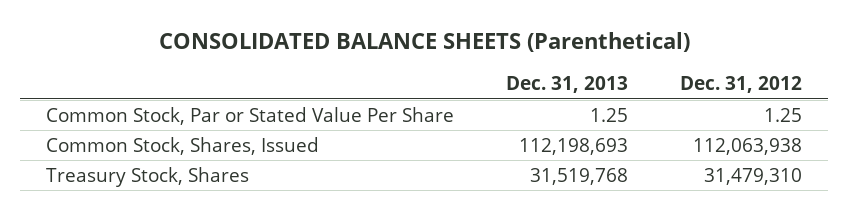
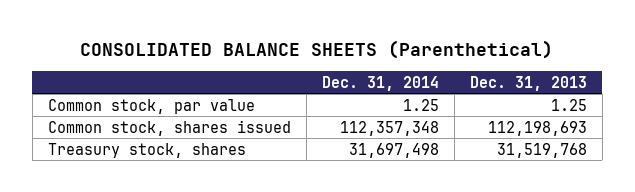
[680,76,803,94] Dec. 31, 2012 -> none
none -> [321,75,439,91] Dec. 31, 2014
[45,106,454,125] Common Stock, Par or Stated Value Per Share -> [47,98,255,114] Common stock, par value
[45,136,319,155] Common Stock, Shares, Issued -> [47,119,291,136] Common stock, shares issued
[45,166,249,187] Treasury Stock, Shares -> [47,142,246,158] Treasury stock, shares

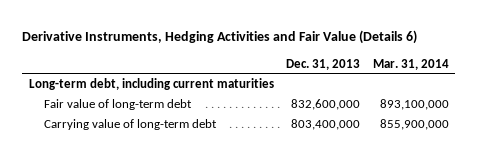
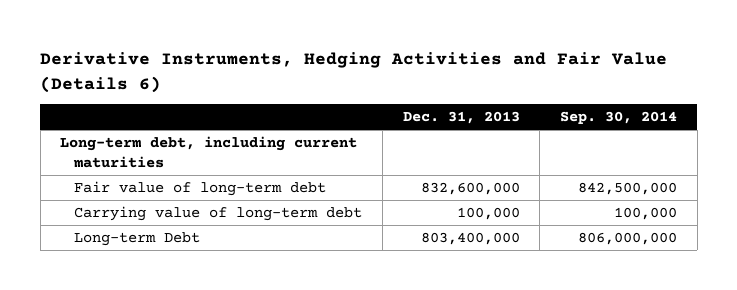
[372,58,449,70] Mar. 31, 2014 -> none
none -> [560,111,678,125] Sep. 30, 2014
[291,118,361,130] 803,400,000 -> [456,207,520,221] 100,000
none -> [74,232,201,247] Long-term Debt

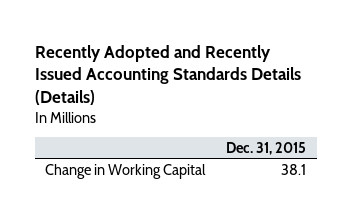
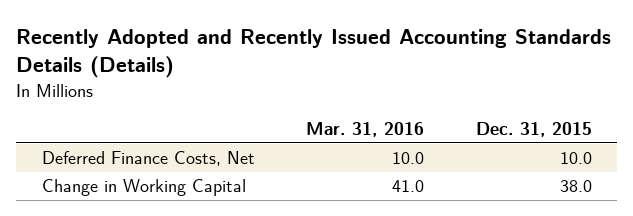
none -> [306,122,425,138] Mar. 31, 2016
none -> [41,151,255,167] Deferred Finance Costs, Net
[281,163,307,175] 38.1 -> [559,180,592,193] 38.0

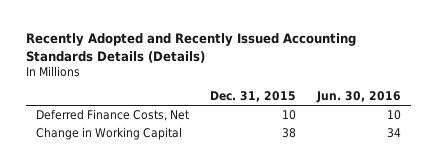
[306,122,425,138] Mar. 31, 2016 -> none
none -> [315,91,401,104] Jun. 30, 2016
[559,152,592,165] 10.0 -> [281,110,296,121] 10
[559,180,592,193] 38.0 -> [281,128,296,139] 38

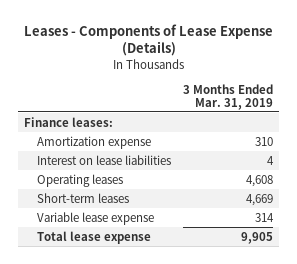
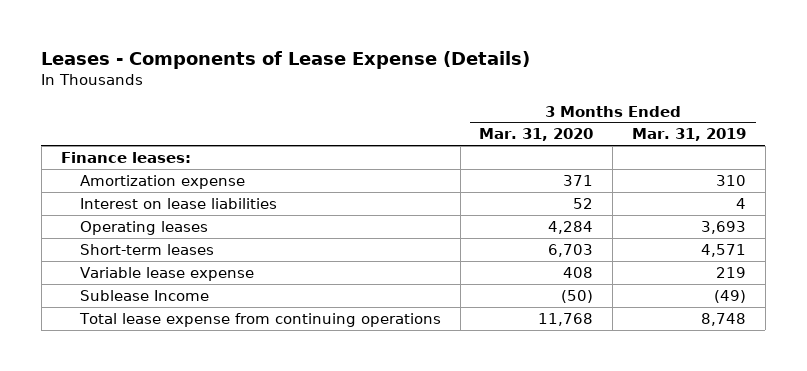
none -> [479,128,594,142] Mar. 31, 2020
[246,174,274,187] 4,608 -> [700,220,746,234] 3,693
[246,193,274,206] 4,669 -> [700,243,746,257] 4,571
[255,212,275,222] 314 -> [715,266,746,278] 219
none -> [79,289,209,301] Sublease Income
[37,230,152,244] Total lease expense -> [78,312,441,327] Total lease expense from continuing operations
[241,231,274,244] 9,905 -> [700,312,746,326] 8,748

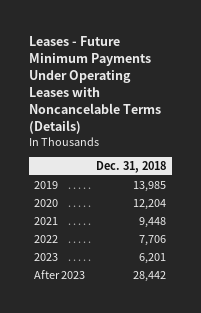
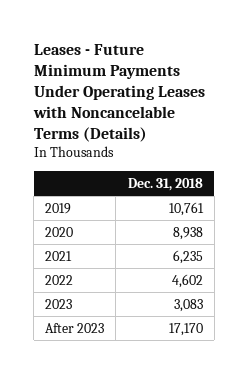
[133,181,167,193] 13,985 -> [168,201,204,216] 10,761
[133,199,167,211] 12,204 -> [172,226,203,240] 8,938
[139,217,167,229] 9,448 -> [172,249,203,264] 6,235
[139,235,167,247] 7,706 -> [171,273,203,288] 4,602
[139,253,167,265] 6,201 -> [173,298,203,312] 3,083
[133,271,167,283] 28,442 -> [168,322,203,336] 17,170

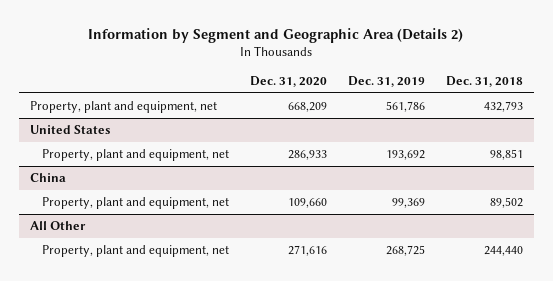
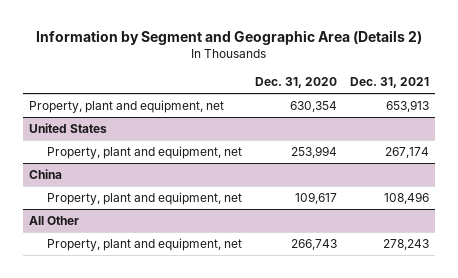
[348,75,426,87] Dec. 31, 2019 -> none
[446,75,524,87] Dec. 31, 2018 -> none
none -> [349,77,429,89] Dec. 31, 2021
[288,102,328,113] 668,209 -> [289,101,337,113] 630,354
[288,150,328,161] 286,933 -> [290,146,337,159] 253,994
[288,198,328,209] 109,660 -> [294,192,337,205] 109,617
[288,245,328,257] 271,616 -> [290,239,337,251] 266,743

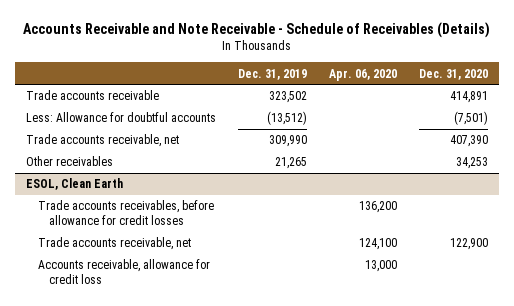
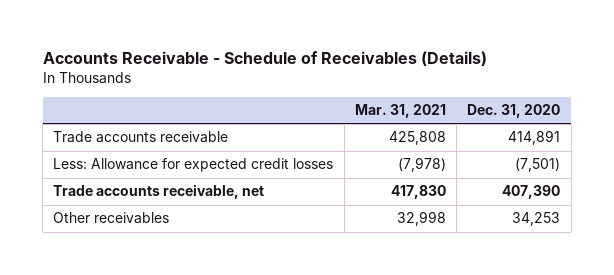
[22,21,490,38] Accounts Receivable and Note Receivable - Schedule of Receivables (Details) -> [42,51,487,67] Accounts Receivable - Schedule of Receivables (Details)
[237,68,307,80] Dec. 31, 2019 -> none
[328,68,397,81] Apr. 06, 2020 -> none
none -> [354,103,446,118] Mar. 31, 2021
[26,112,217,123] Less: Allowance for doubtful accounts -> [53,158,334,173] Less: Allowance for expected credit losses
[26,178,124,191] ESOL, Clean Earth -> none
[37,200,214,225] Trade accounts receivables, before allowance for credit losses -> none
[37,237,191,251] Trade accounts receivable, net -> none
[37,259,210,284] Accounts receivable, allowance for credit loss -> none

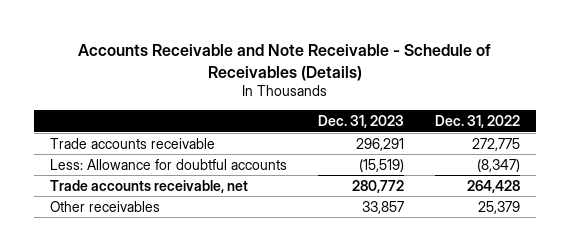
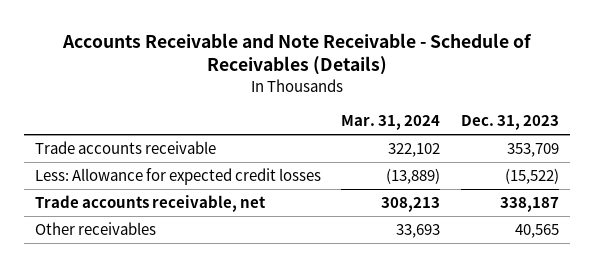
[435,114,521,128] Dec. 31, 2022 -> none
none -> [341,114,441,130] Mar. 31, 2024
[356,137,405,151] 296,291 -> [507,143,560,158] 353,709
[50,158,288,170] Less: Allowance for doubtful accounts -> [34,168,321,186] Less: Allowance for expected credit losses
[359,158,405,172] (15,519) -> [505,168,560,185] (15,522)
[352,179,405,193] 280,772 -> [500,197,560,213] 338,187
[362,200,405,214] 33,857 -> [515,224,560,239] 40,565

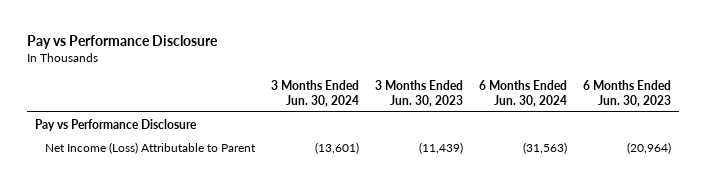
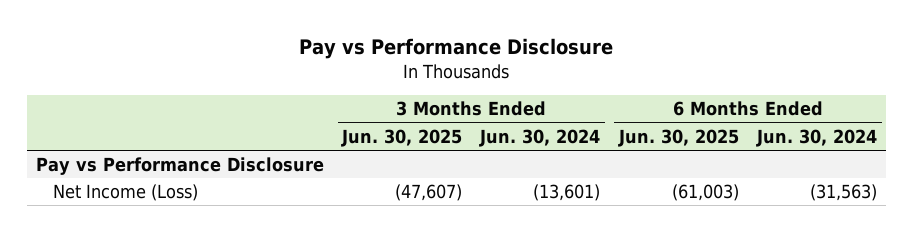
[374,79,463,107] 3 Months Ended Jun. 30, 2023 -> none
[583,79,672,107] 6 Months Ended Jun. 30, 2023 -> none
none -> [341,128,463,147] Jun. 30, 2025
none -> [617,128,739,147] Jun. 30, 2025
[44,141,256,154] Net Income (Loss) Attributable to Parent -> [53,184,199,202] Net Income (Loss)

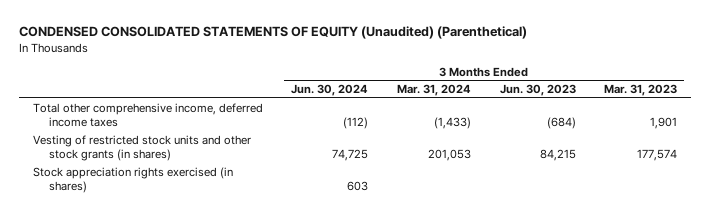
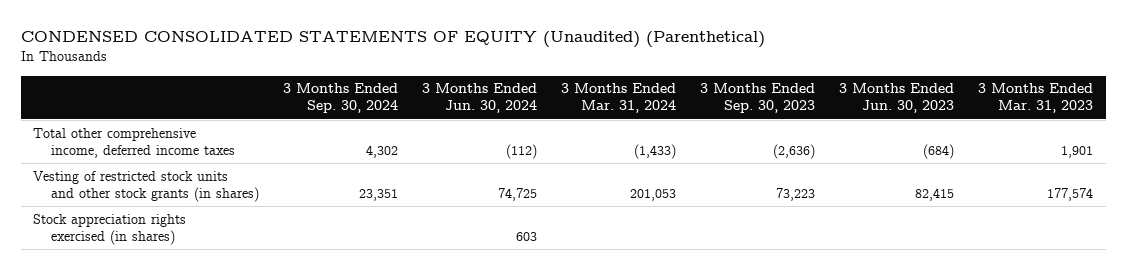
none -> [282,83,398,114] 3 Months Ended Sep. 30, 2024
none -> [700,83,816,114] 3 Months Ended Sep. 30, 2023
[539,149,576,162] 84,215 -> [915,187,955,201] 82,415

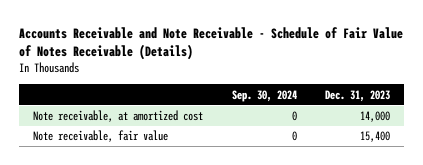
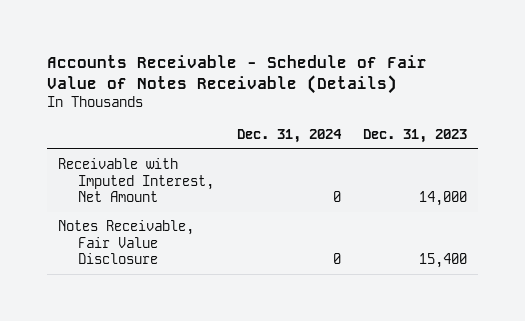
[19,26,404,61] Accounts Receivable and Note Receivable - Schedule of Fair Value of Notes Receivable (Details) -> [46,54,427,95] Accounts Receivable - Schedule of Fair Value of Notes Receivable (Details)
[231,89,297,102] Sep. 30, 2024 -> none
none -> [236,129,342,144] Dec. 31, 2024
[33,110,204,123] Note receivable, at amortized cost -> [58,157,215,203] Receivable with Imputed Interest, Net Amount
[33,130,169,143] Note receivable, fair value -> [58,219,195,265] Notes Receivable, Fair Value Disclosure

